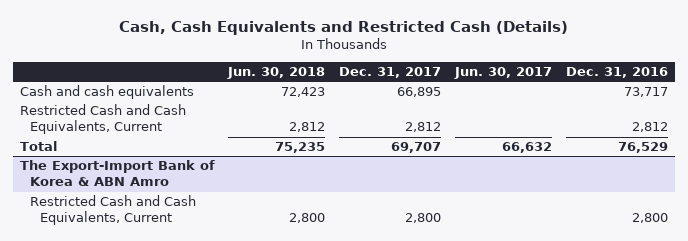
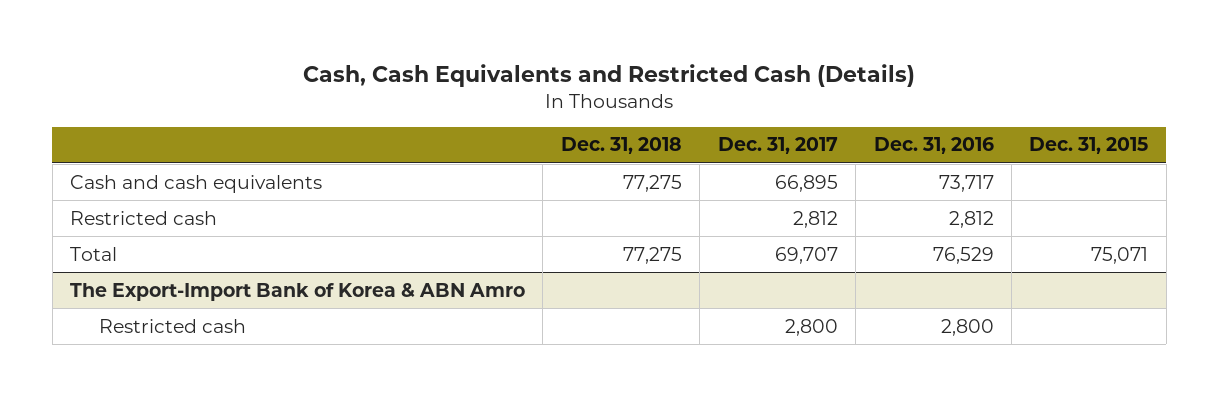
[227,67,326,80] Jun. 30, 2018 -> none
[454,67,553,80] Jun. 30, 2017 -> none
none -> [560,137,682,155] Dec. 31, 2018
none -> [1029,137,1149,155] Dec. 31, 2015
[19,104,186,135] Restricted Cash and Cash Equivalents, Current -> [70,210,218,225] Restricted cash
[29,195,196,226] Restricted Cash and Cash Equivalents, Current -> [98,318,246,333] Restricted cash

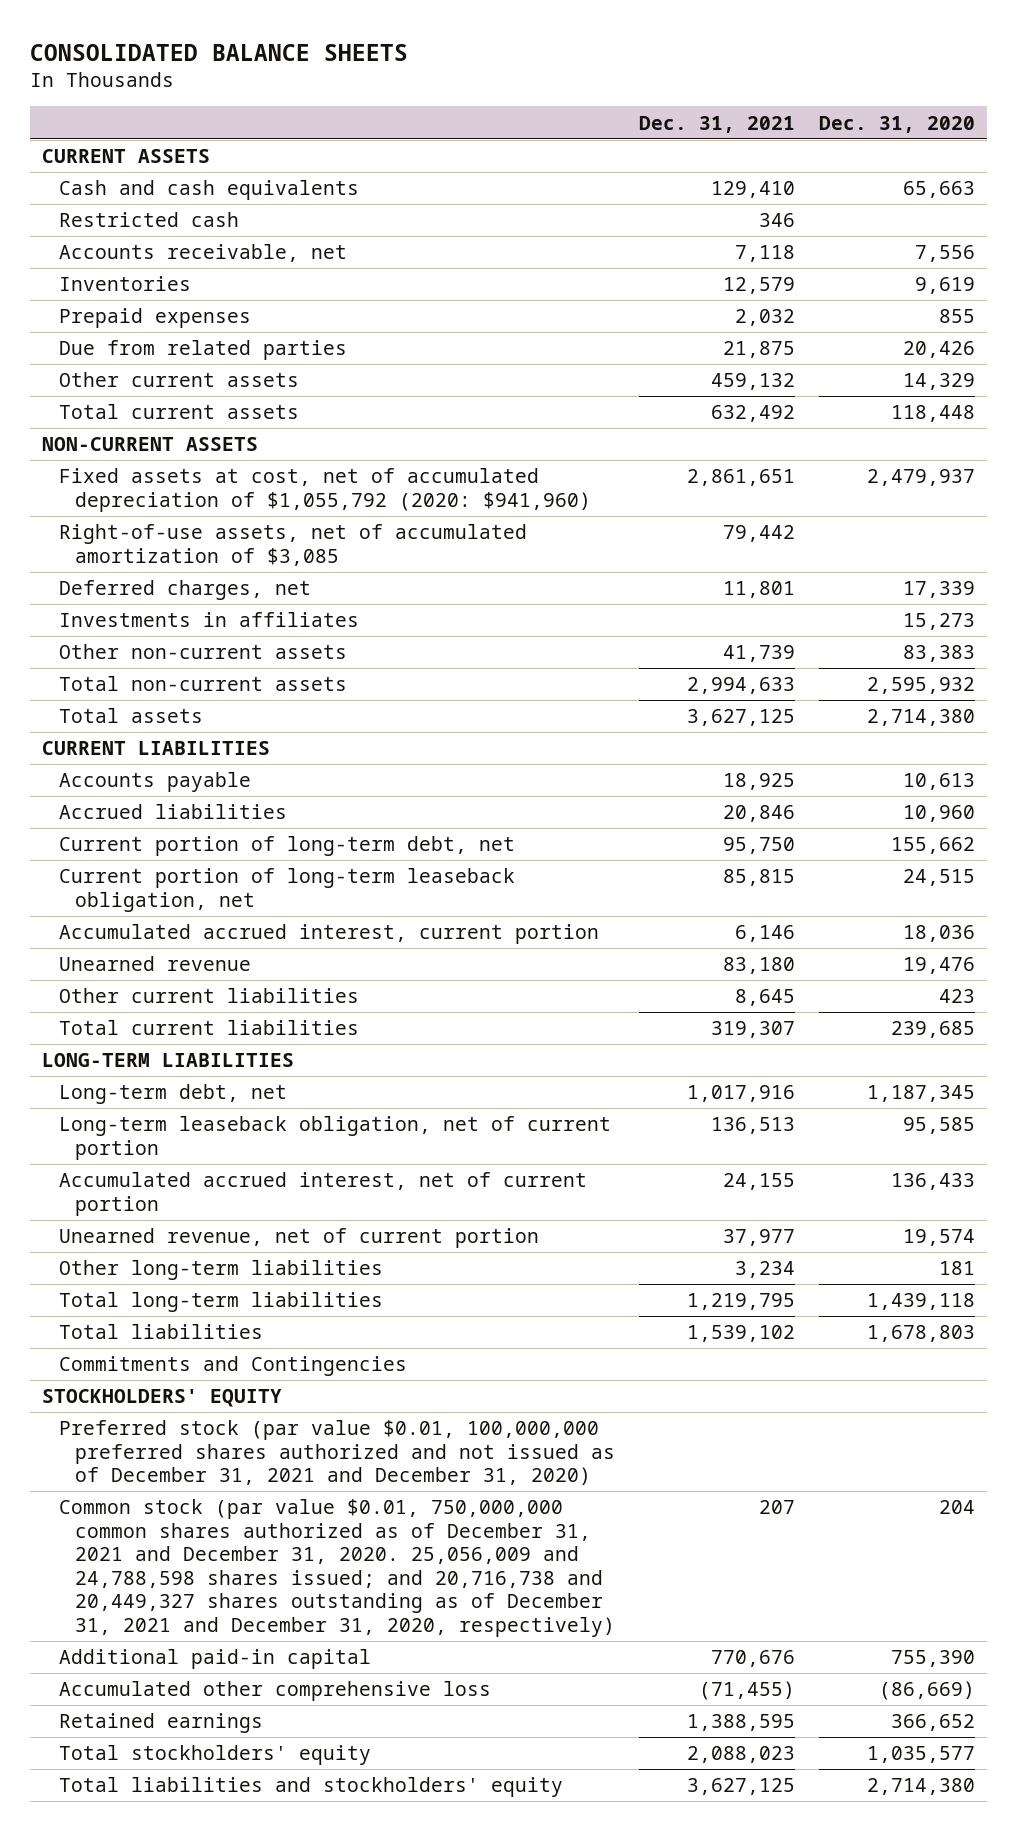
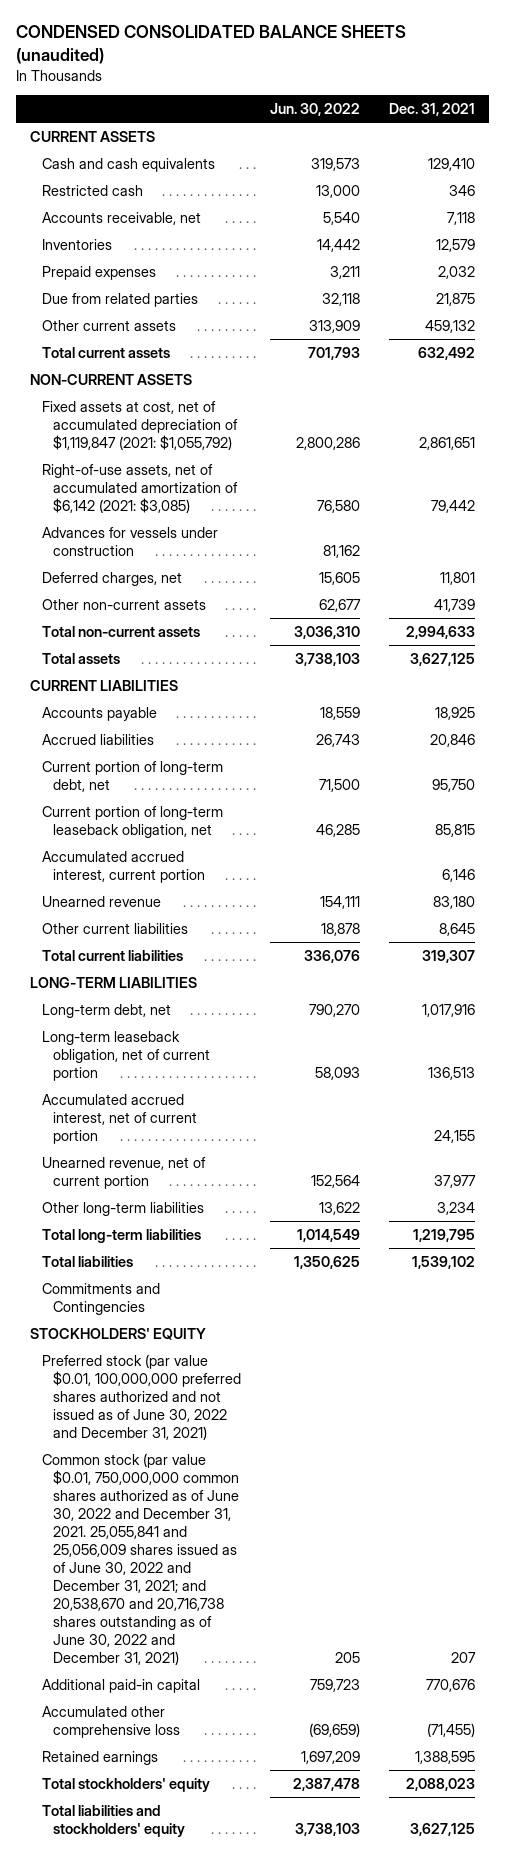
[30,43,409,61] CONSOLIDATED BALANCE SHEETS -> [15,25,406,65] CONDENSED CONSOLIDATED BALANCE SHEETS (unaudited)
[818,115,975,133] Dec. 31, 2020 -> none
none -> [269,103,360,117] Jun. 30, 2022
[58,468,592,512] Fixed assets at cost, net of accumulated depreciation of $1,055,792 (2020: $941,960) -> [41,400,239,450] Fixed assets at cost, net of accumulated depreciation of $1,119,847 (2021: $1,055,792)
[58,524,527,566] Right-of-use assets, net of accumulated amortization of $3,085 -> [41,463,239,513] Right-of-use assets, net of accumulated amortization of $6,142 (2021: $3,085)
none -> [41,526,218,556] Advances for vessels under construction
[58,612,359,628] Investments in affiliates -> none
[58,1420,616,1486] Preferred stock (par value $0.01, 100,000,000 preferred shares authorized and not issued as of December 31, 2021 and December 31, 2020) -> [41,1353,242,1440] Preferred stock (par value $0.01, 100,000,000 preferred shares authorized and not issued as of June 30, 2022 and December 31, 2021)
[58,1499,616,1637] Common stock (par value $0.01, 750,000,000 common shares authorized as of December 31, 2021 and December 31, 2020. 25,056,009 and 24,788,598 shares issued; and 20,716,738 and 20,449,327 shares outstanding as of December 31, 2021 and December 31, 2020, respectively) -> [41,1452,240,1665] Common stock (par value $0.01, 750,000,000 common shares authorized as of June 30, 2022 and December 31, 2021. 25,055,841 and 25,056,009 shares issued as of June 30, 2022 and December 31, 2021; and 20,538,670 and 20,716,738 shares outstanding as of June 30, 2022 and December 31, 2021)

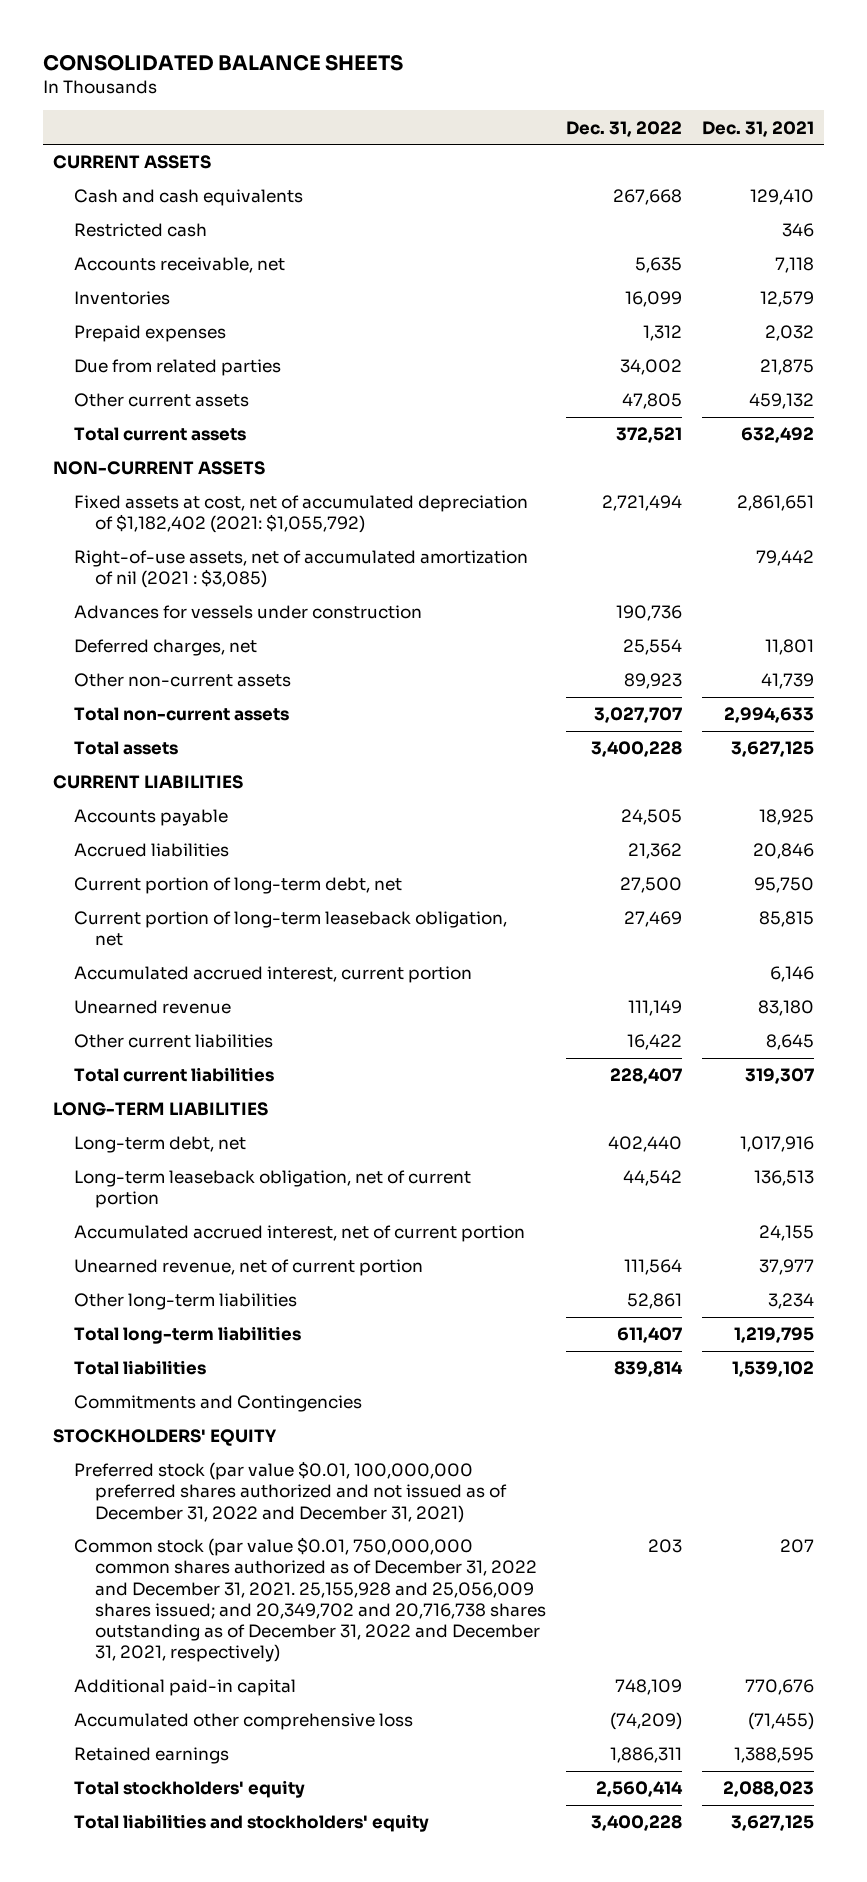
[15,25,406,65] CONDENSED CONSOLIDATED BALANCE SHEETS (unaudited) -> [43,53,404,71] CONSOLIDATED BALANCE SHEETS
[269,103,360,117] Jun. 30, 2022 -> none
none -> [565,120,682,137] Dec. 31, 2022
[41,400,239,450] Fixed assets at cost, net of accumulated depreciation of $1,119,847 (2021: $1,055,792) -> [74,495,529,534] Fixed assets at cost, net of accumulated depreciation of $1,182,402 (2021: $1,055,792)
[41,463,239,513] Right-of-use assets, net of accumulated amortization of $6,142 (2021: $3,085) -> [74,550,529,589] Right-of-use assets, net of accumulated amortization of nil (2021 : $3,085)
[41,1353,242,1440] Preferred stock (par value $0.01, 100,000,000 preferred shares authorized and not issued as of June 30, 2022 and December 31, 2021) -> [74,1461,507,1523] Preferred stock (par value $0.01, 100,000,000 preferred shares authorized and not issued as of December 31, 2022 and December 31, 2021)
[41,1452,240,1665] Common stock (par value $0.01, 750,000,000 common shares authorized as of June 30, 2022 and December 31, 2021. 25,055,841 and 25,056,009 shares issued as of June 30, 2022 and December 31, 2021; and 20,538,670 and 20,716,738 shares outstanding as of June 30, 2022 and December 31, 2021) -> [74,1537,546,1663] Common stock (par value $0.01, 750,000,000 common shares authorized as of December 31, 2022 and December 31, 2021. 25,155,928 and 25,056,009 shares issued; and 20,349,702 and 20,716,738 shares outstanding as of December 31, 2022 and December 31, 2021, respectively)

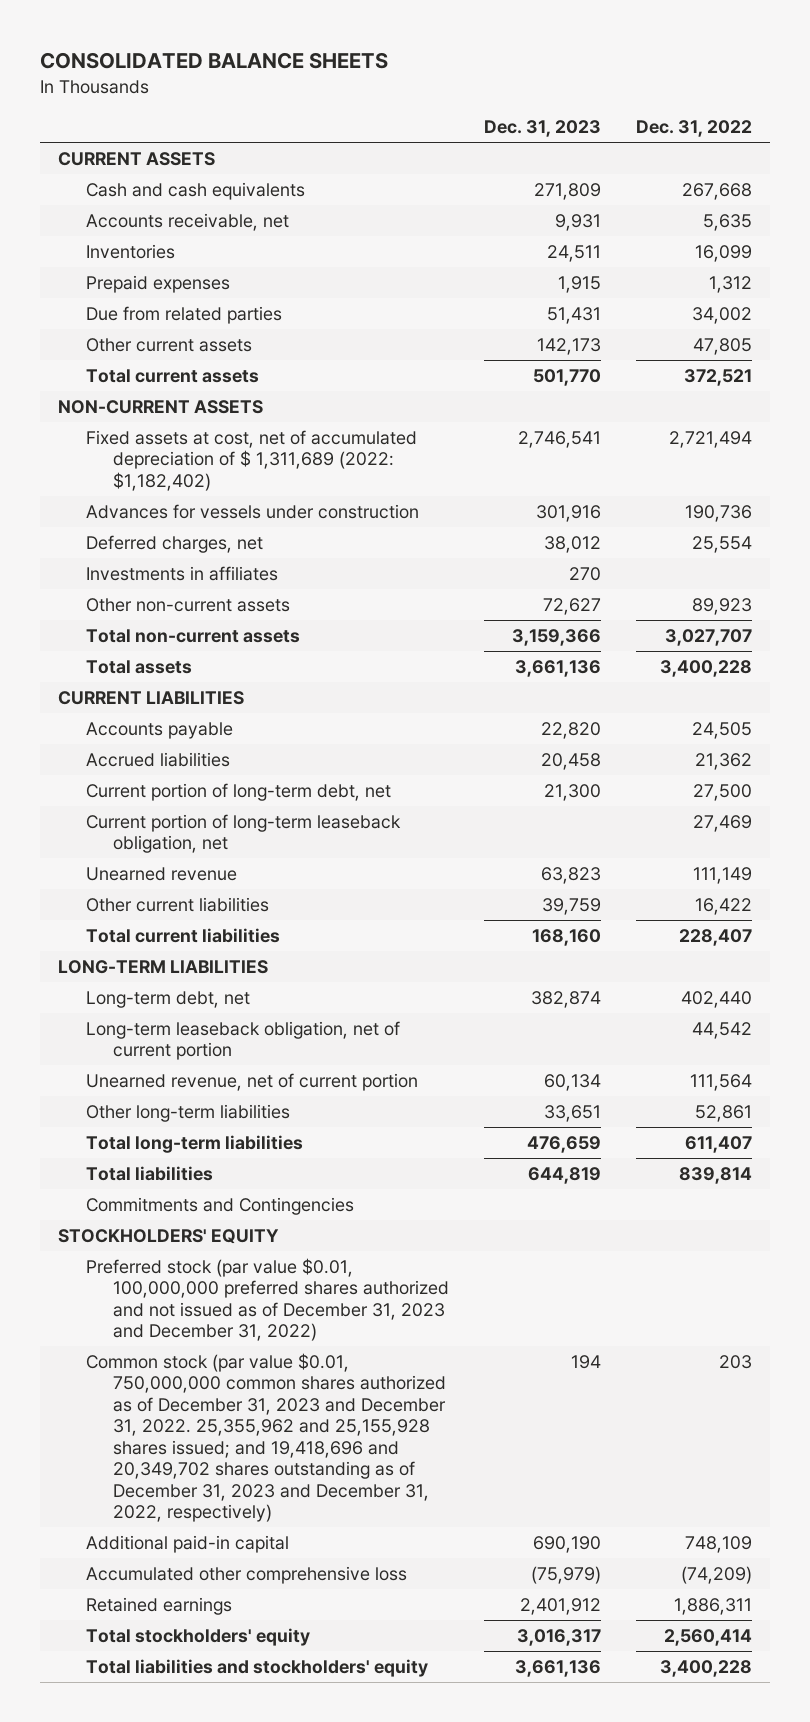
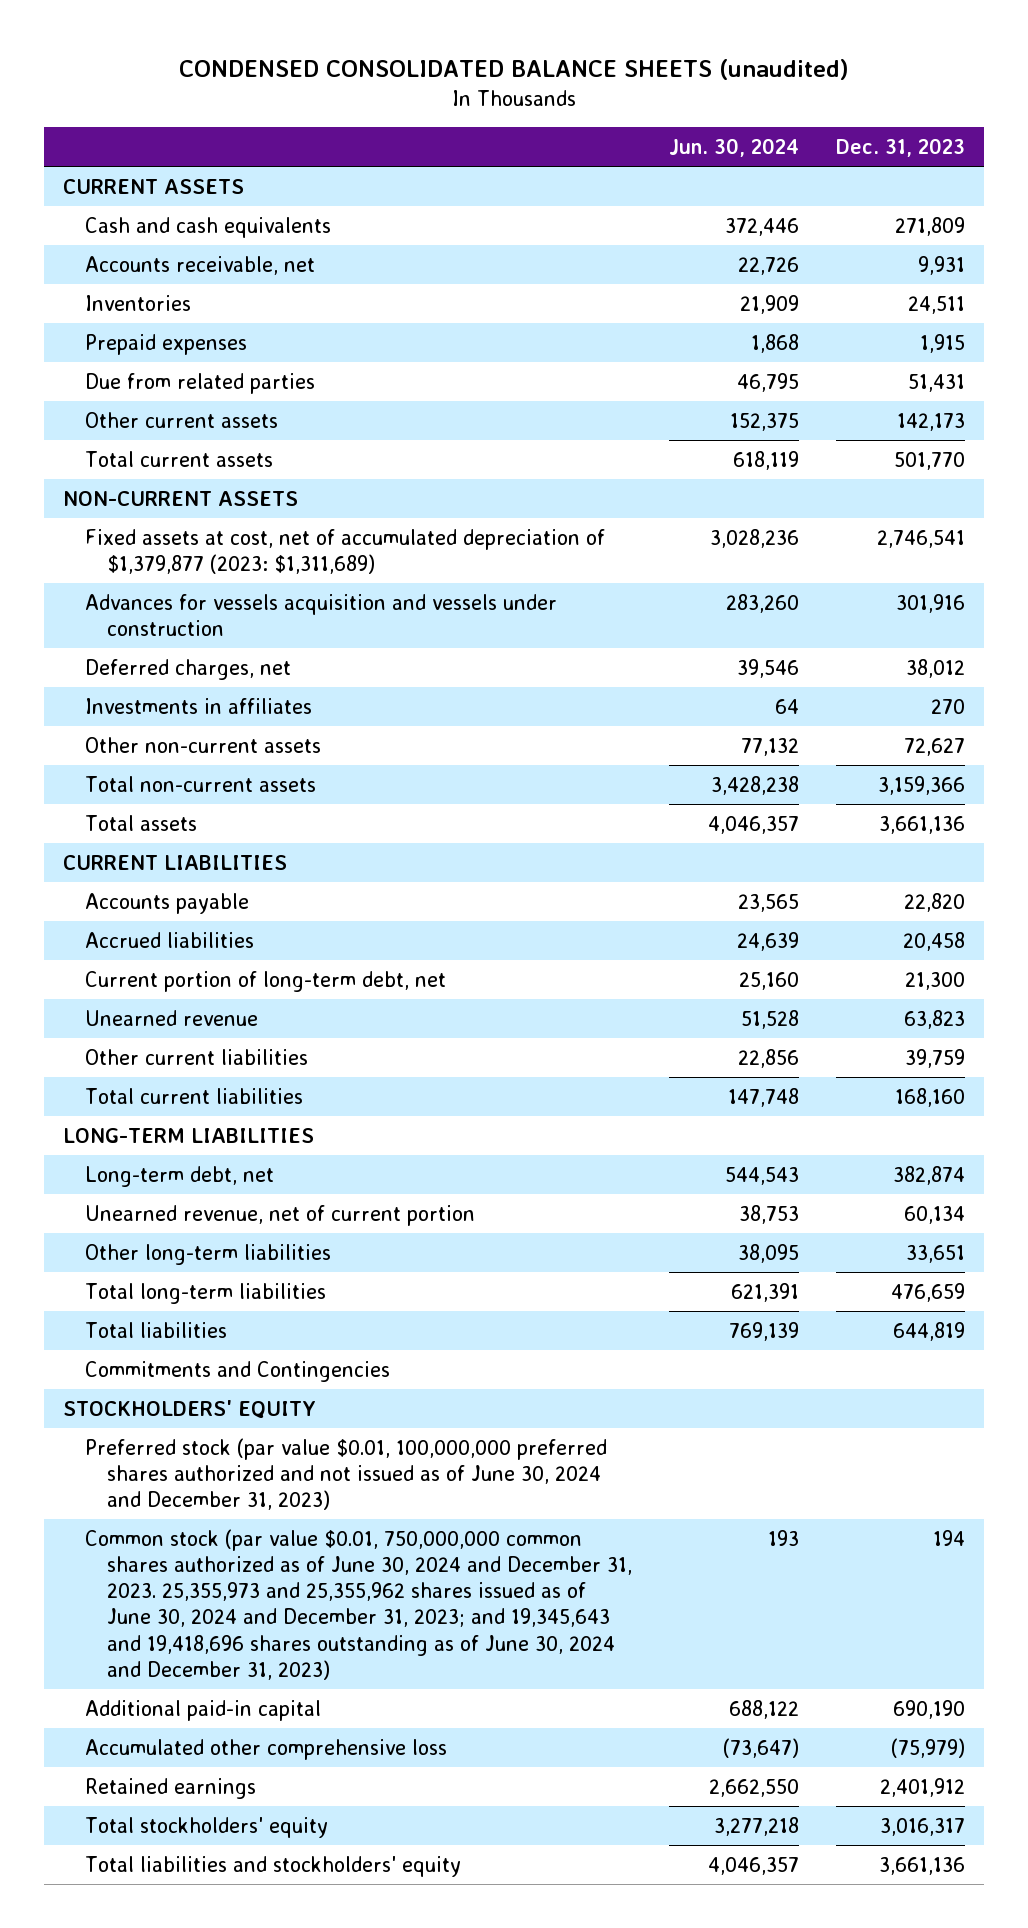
[40,52,389,70] CONSOLIDATED BALANCE SHEETS -> [178,59,849,81] CONDENSED CONSOLIDATED BALANCE SHEETS (unaudited)
[636,120,753,138] Dec. 31, 2022 -> none
none -> [668,137,799,157] Jun. 30, 2024
[85,429,417,491] Fixed assets at cost, net of accumulated depreciation of $ 1,311,689 (2022: $1,182,402) -> [84,528,605,574] Fixed assets at cost, net of accumulated depreciation of $1,379,877 (2023: $1,311,689)
[85,503,419,519] Advances for vessels under construction -> [84,593,557,636] Advances for vessels acquisition and vessels under construction
[85,813,401,854] Current portion of long-term leaseback obligation, net -> none
[85,1020,400,1061] Long-term leaseback obligation, net of current portion -> none
[85,1257,450,1342] Preferred stock (par value $0.01, 100,000,000 preferred shares authorized and not issued as of December 31, 2023 and December 31, 2022) -> [84,1437,607,1511] Preferred stock (par value $0.01, 100,000,000 preferred shares authorized and not issued as of June 30, 2024 and December 31, 2023)
[85,1352,447,1523] Common stock (par value $0.01, 750,000,000 common shares authorized as of December 31, 2023 and December 31, 2022. 25,355,962 and 25,155,928 shares issued; and 19,418,696 and 20,349,702 shares outstanding as of December 31, 2023 and December 31, 2022, respectively) -> [84,1528,632,1680] Common stock (par value $0.01, 750,000,000 common shares authorized as of June 30, 2024 and December 31, 2023. 25,355,973 and 25,355,962 shares issued as of June 30, 2024 and December 31, 2023; and 19,345,643 and 19,418,696 shares outstanding as of June 30, 2024 and December 31, 2023)

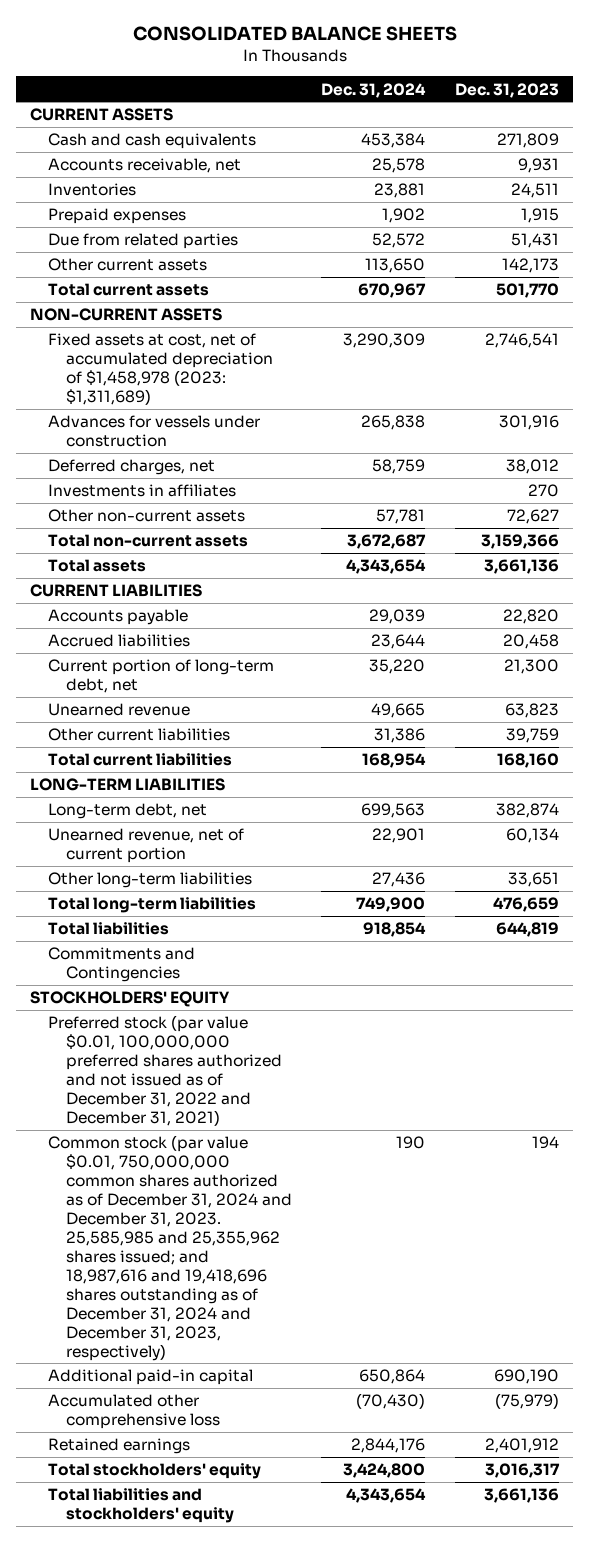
[178,59,849,81] CONDENSED CONSOLIDATED BALANCE SHEETS (unaudited) -> [132,25,457,41] CONSOLIDATED BALANCE SHEETS
[668,137,799,157] Jun. 30, 2024 -> none
none -> [321,82,427,98] Dec. 31, 2024
[84,528,605,574] Fixed assets at cost, net of accumulated depreciation of $1,379,877 (2023: $1,311,689) -> [48,333,274,405] Fixed assets at cost, net of accumulated depreciation of $1,458,978 (2023: $1,311,689)
[84,593,557,636] Advances for vessels acquisition and vessels under construction -> [48,415,261,447] Advances for vessels under construction
[84,1437,607,1511] Preferred stock (par value $0.01, 100,000,000 preferred shares authorized and not issued as of June 30, 2024 and December 31, 2023) -> [48,1015,283,1126] Preferred stock (par value $0.01, 100,000,000 preferred shares authorized and not issued as of December 31, 2022 and December 31, 2021)
[84,1528,632,1680] Common stock (par value $0.01, 750,000,000 common shares authorized as of June 30, 2024 and December 31, 2023. 25,355,973 and 25,355,962 shares issued as of June 30, 2024 and December 31, 2023; and 19,345,643 and 19,418,696 shares outstanding as of June 30, 2024 and December 31, 2023) -> [48,1135,293,1361] Common stock (par value $0.01, 750,000,000 common shares authorized as of December 31, 2024 and December 31, 2023. 25,585,985 and 25,355,962 shares issued; and 18,987,616 and 19,418,696 shares outstanding as of December 31, 2024 and December 31, 2023, respectively)

